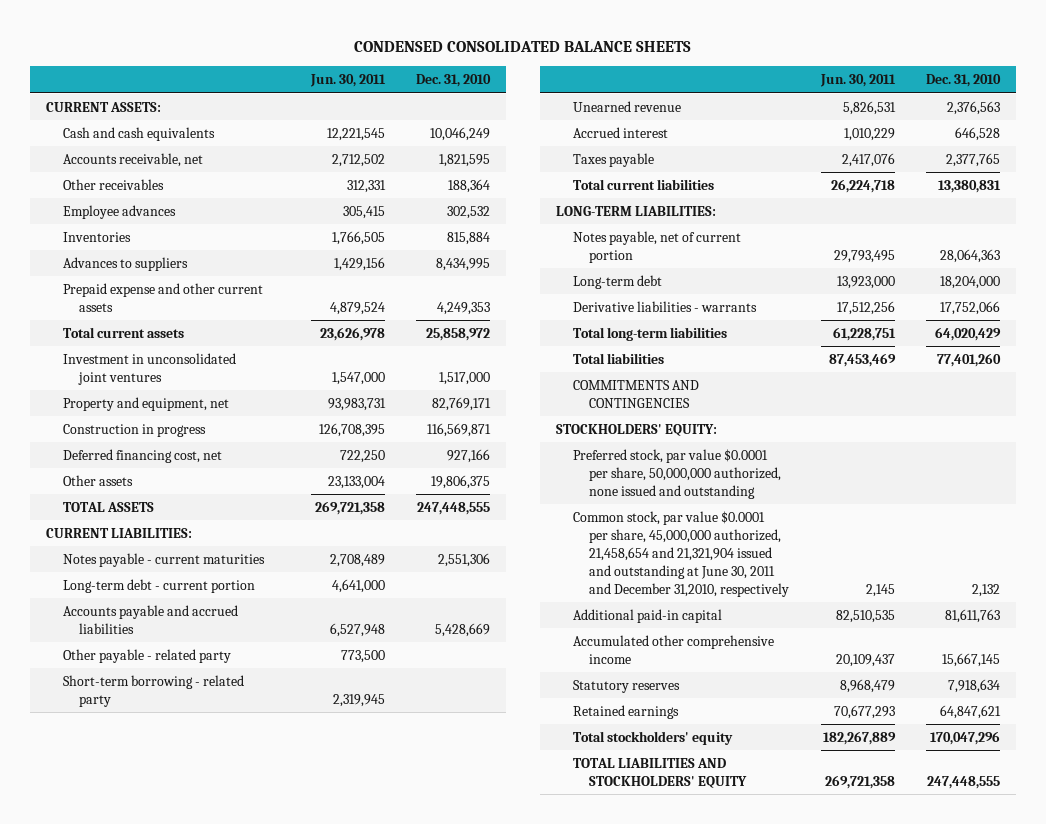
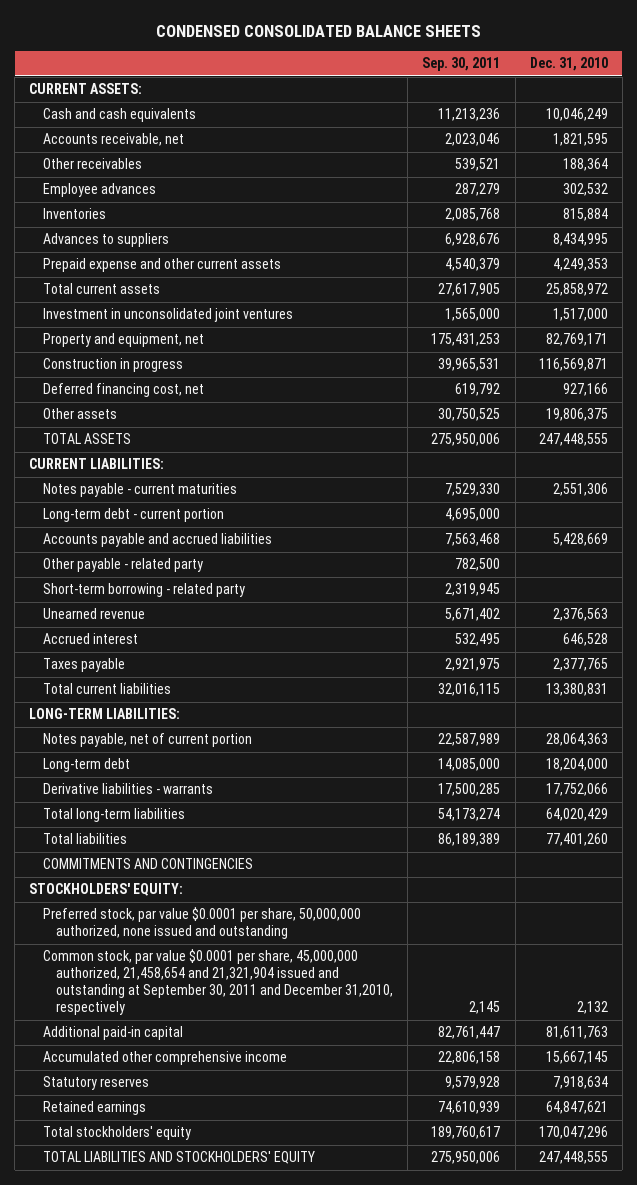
[309,74,386,88] Jun. 30, 2011 -> none
none -> [422,57,501,72] Sep. 30, 2011
[572,510,790,597] Common stock, par value $0.0001 per share, 45,000,000 authorized, 21,458,654 and 21,321,904 issued and outstanding at June 30, 2011 and December 31,2010, respectively -> [42,949,394,1016] Common stock, par value $0.0001 per share, 45,000,000 authorized, 21,458,654 and 21,321,904 issued and outstanding at September 30, 2011 and December 31,2010, respectively

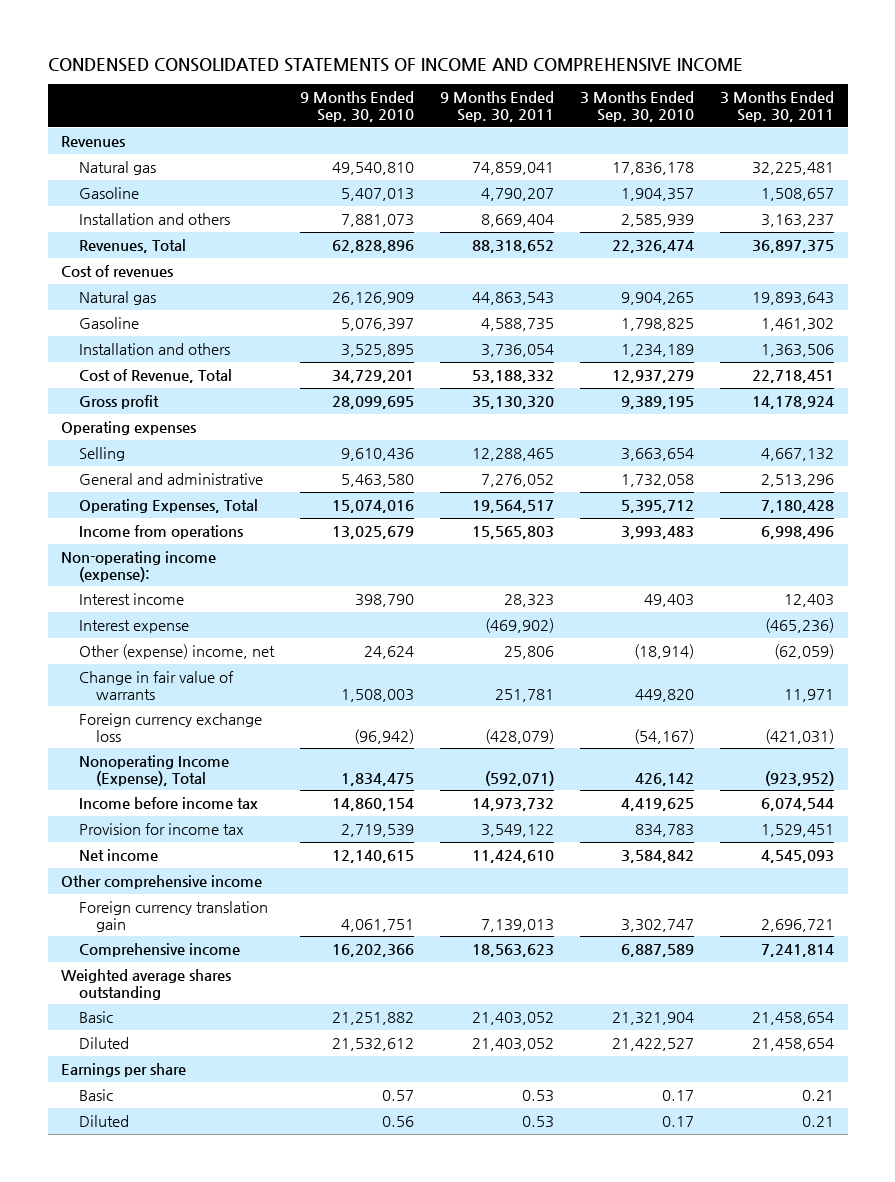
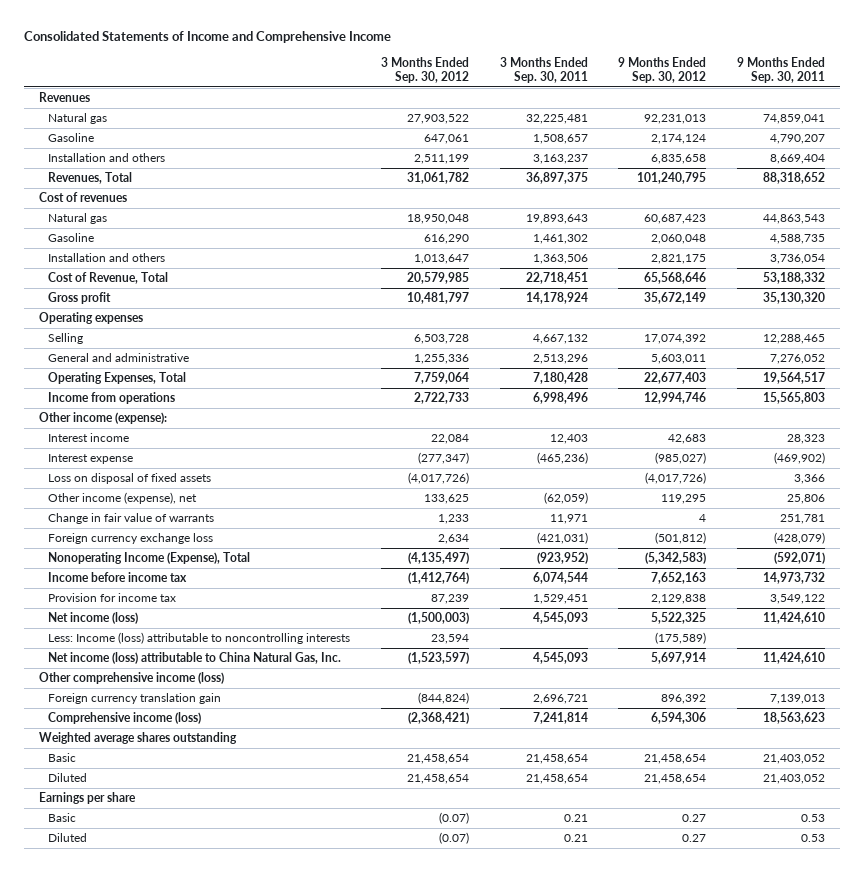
[47,57,743,72] CONDENSED CONSOLIDATED STATEMENTS OF INCOME AND COMPREHENSIVE INCOME -> [23,31,391,44] Consolidated Statements of Income and Comprehensive Income
[299,91,414,122] 9 Months Ended Sep. 30, 2010 -> none
[580,91,695,122] 3 Months Ended Sep. 30, 2010 -> none
none -> [380,56,469,84] 3 Months Ended Sep. 30, 2012
none -> [618,56,707,84] 9 Months Ended Sep. 30, 2012
[60,550,216,582] Non-operating income (expense): -> [39,411,168,424] Other income (expense):
none -> [48,472,212,484] Loss on disposal of fixed assets
[78,643,275,659] Other (expense) income, net -> [48,491,198,504] Other income (expense), net
none -> [48,611,139,624] Net income (loss)
none -> [48,631,351,644] Less: Income (loss) attributable to noncontrolling interests
[78,848,158,861] Net income -> [48,651,342,664] Net income (loss) attributable to China Natural Gas, Inc.
[60,874,262,889] Other comprehensive income -> [39,671,225,684] Other comprehensive income (loss)
[78,942,240,957] Comprehensive income -> [48,711,202,724] Comprehensive income (loss)

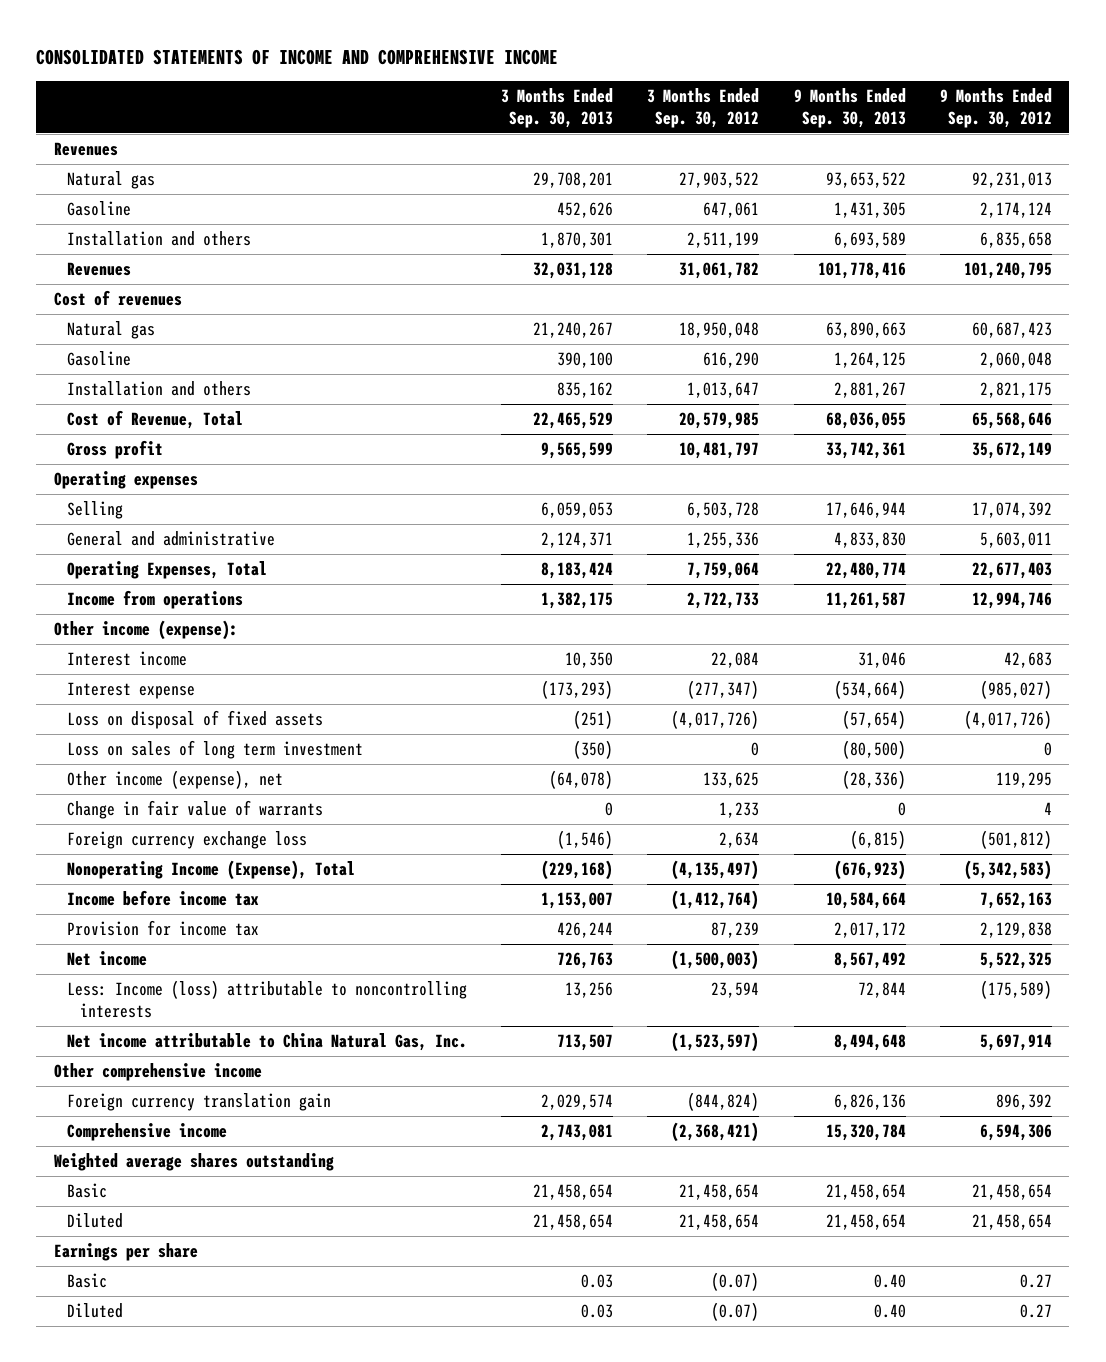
[23,31,391,44] Consolidated Statements of Income and Comprehensive Income -> [36,48,559,65] CONSOLIDATED STATEMENTS OF INCOME AND COMPREHENSIVE INCOME
[499,56,588,84] 3 Months Ended Sep. 30, 2011 -> none
[736,56,825,84] 9 Months Ended Sep. 30, 2011 -> none
none -> [500,88,613,128] 3 Months Ended Sep. 30, 2013
none -> [793,88,906,128] 9 Months Ended Sep. 30, 2013
[48,171,133,184] Revenues, Total -> [66,262,131,277] Revenues
none -> [66,740,363,760] Loss on sales of long term investment
[48,611,139,624] Net income (loss) -> [66,951,147,967] Net income
[48,651,342,664] Net income (loss) attributable to China Natural Gas, Inc. -> [66,1033,467,1052] Net income attributable to China Natural Gas, Inc.
[39,671,225,684] Other comprehensive income (loss) -> [53,1063,262,1082] Other comprehensive income
[48,711,202,724] Comprehensive income (loss) -> [66,1123,227,1142] Comprehensive income

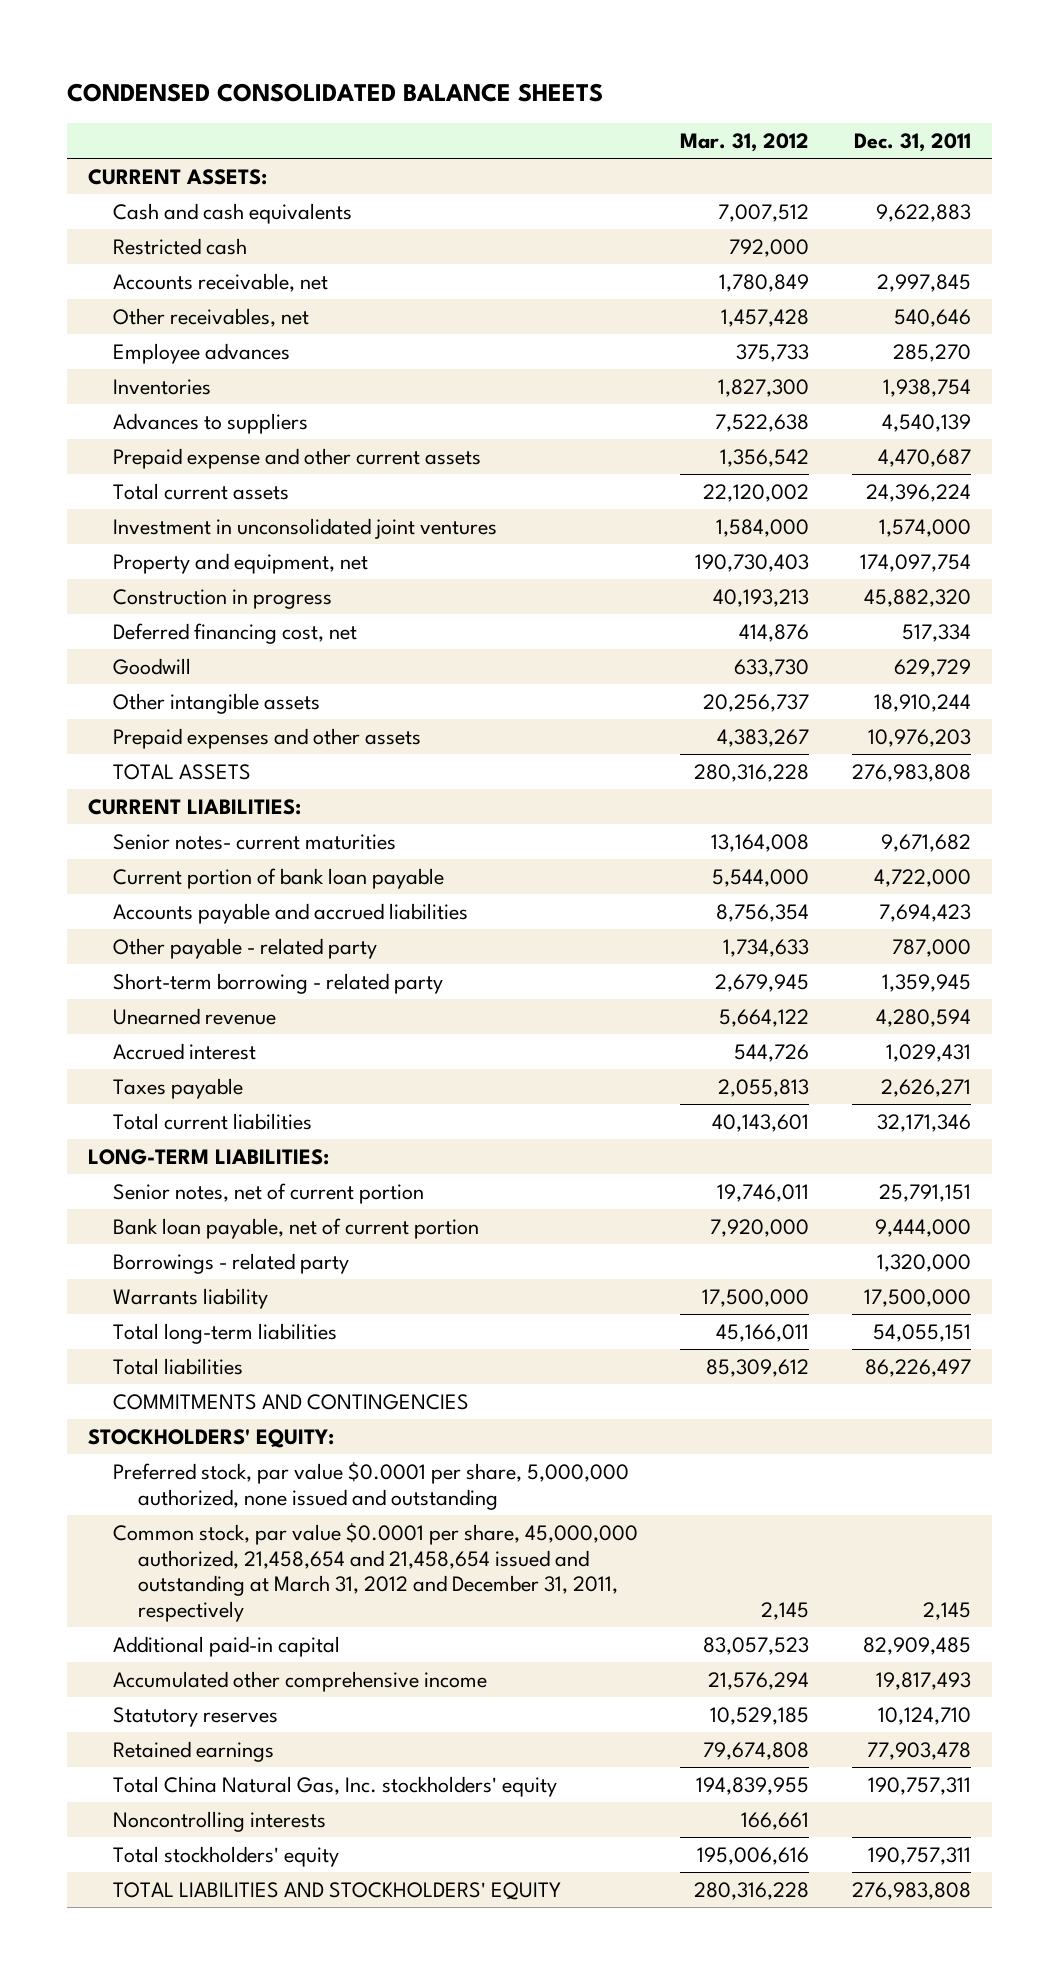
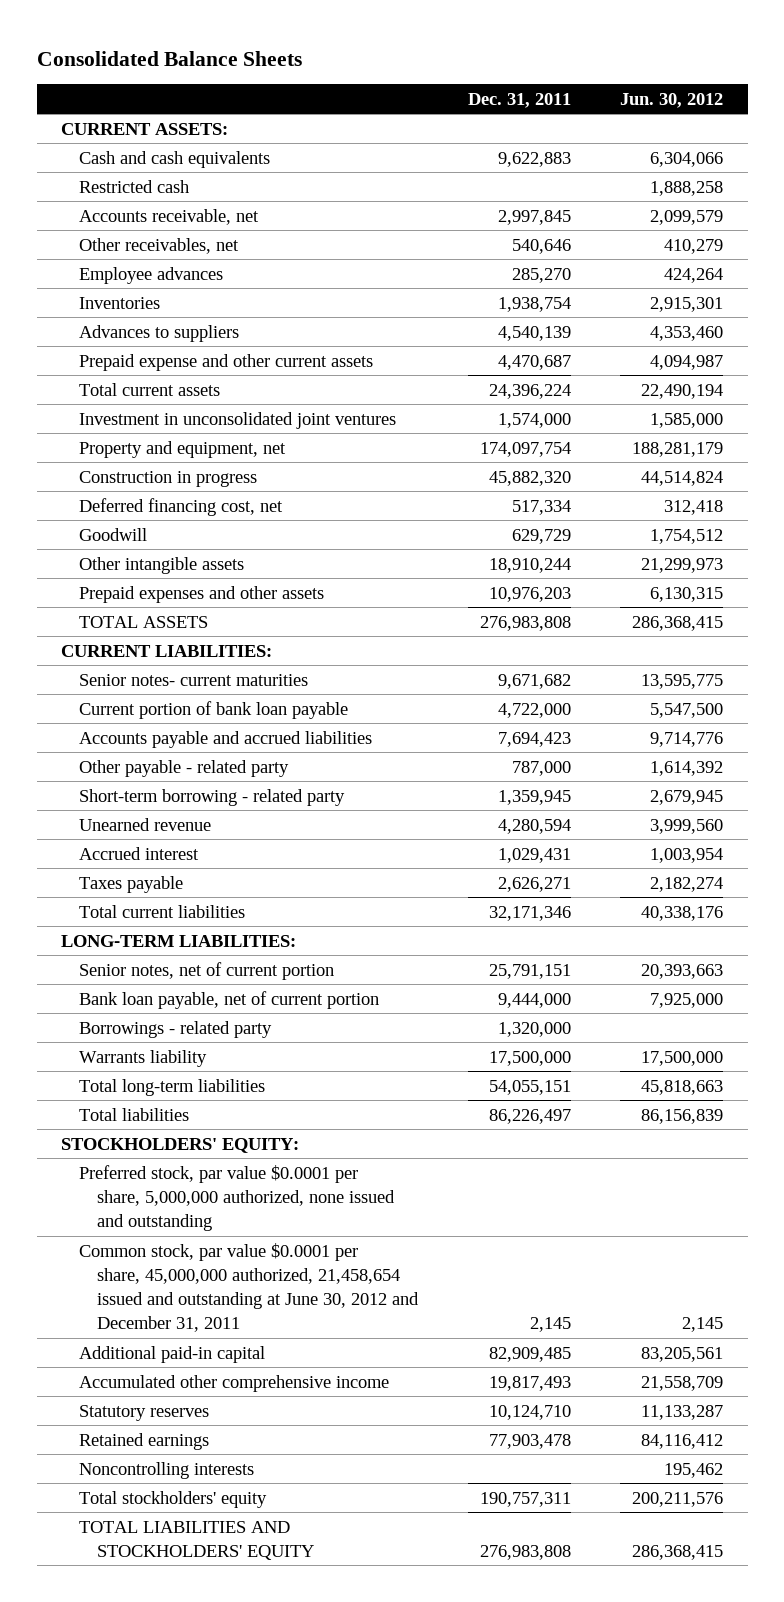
[66,82,603,102] CONDENSED CONSOLIDATED BALANCE SHEETS -> [36,50,302,66] Consolidated Balance Sheets
[680,132,810,152] Mar. 31, 2012 -> none
none -> [619,92,723,108] Jun. 30, 2012
[112,1393,469,1410] COMMITMENTS AND CONTINGENCIES -> none
[112,1522,638,1622] Common stock, par value $0.0001 per share, 45,000,000 authorized, 21,458,654 and 21,458,654 issued and outstanding at March 31, 2012 and December 31, 2011, respectively -> [79,1242,420,1333] Common stock, par value $0.0001 per share, 45,000,000 authorized, 21,458,654 issued and outstanding at June 30, 2012 and December 31, 2011
[112,1775,557,1797] Total China Natural Gas, Inc. stockholders' equity -> none

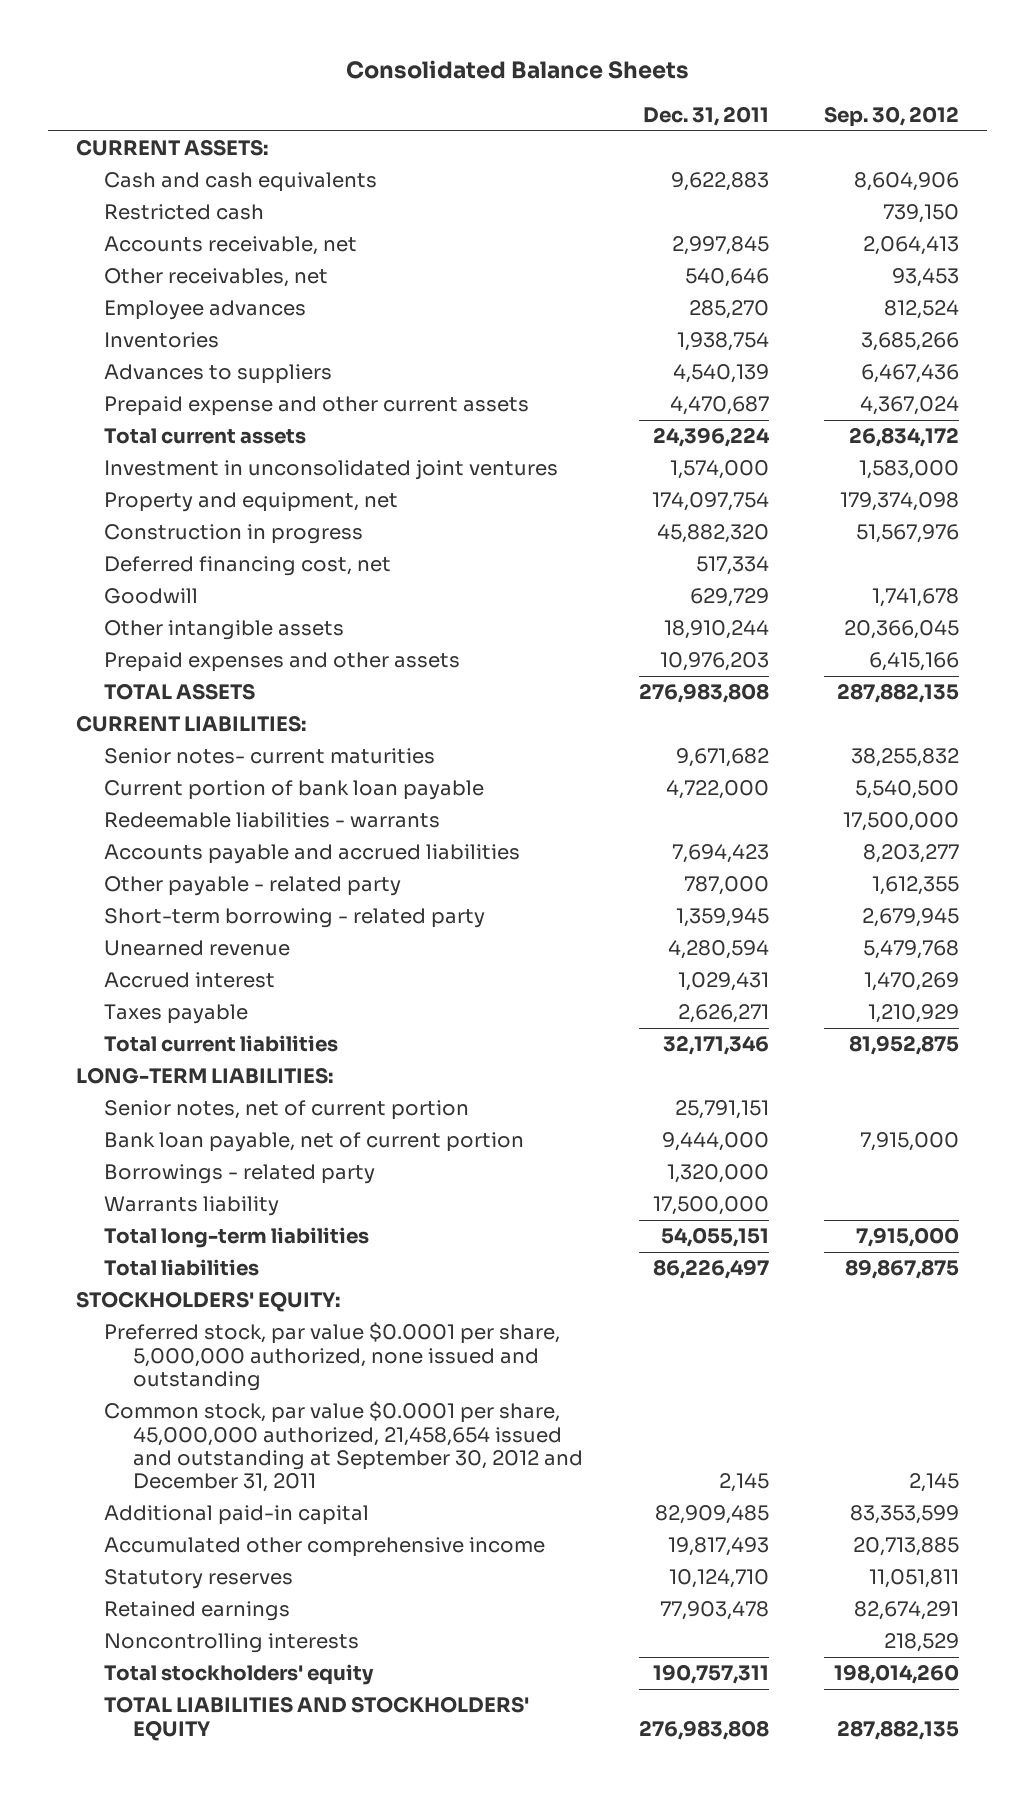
[619,92,723,108] Jun. 30, 2012 -> none
none -> [824,105,960,127] Sep. 30, 2012
none -> [104,812,441,829] Redeemable liabilities - warrants
[79,1242,420,1333] Common stock, par value $0.0001 per share, 45,000,000 authorized, 21,458,654 issued and outstanding at June 30, 2012 and December 31, 2011 -> [104,1401,584,1493] Common stock, par value $0.0001 per share, 45,000,000 authorized, 21,458,654 issued and outstanding at September 30, 2012 and December 31, 2011

